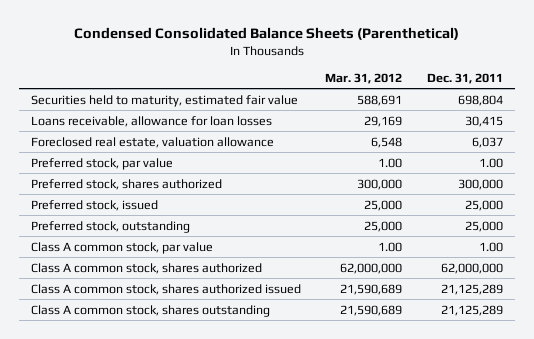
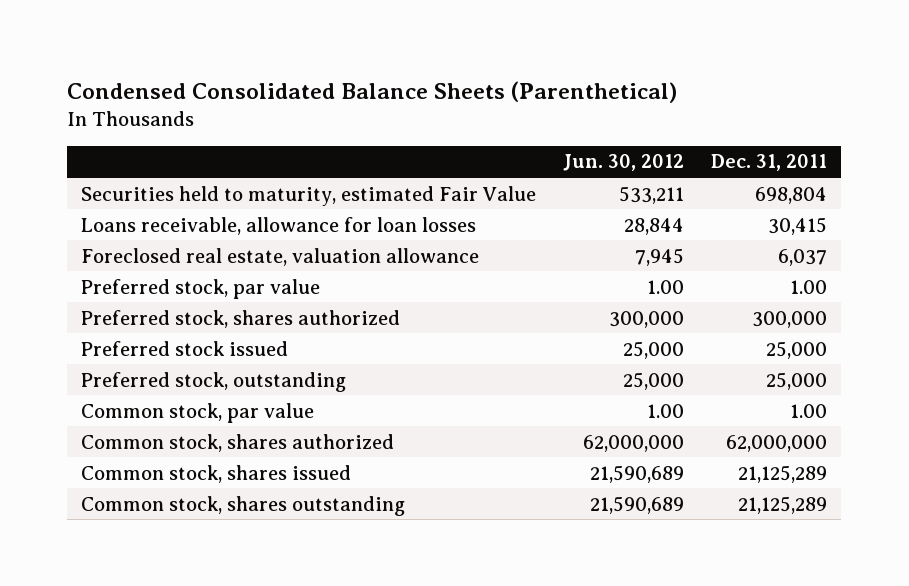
[325,72,403,84] Mar. 31, 2012 -> none
none -> [563,154,685,172] Jun. 30, 2012
[30,94,298,107] Securities held to maturity, estimated fair value -> [81,185,537,206] Securities held to maturity, estimated Fair Value
[30,199,158,211] Preferred stock, issued -> [81,340,289,356] Preferred stock issued
[30,241,213,254] Class A common stock, par value -> [81,402,315,423] Common stock, par value
[30,262,262,274] Class A common stock, shares authorized -> [81,433,395,452] Common stock, shares authorized
[30,283,301,295] Class A common stock, shares authorized issued -> [81,464,352,483] Common stock, shares issued
[30,304,270,317] Class A common stock, shares outstanding -> [81,495,406,516] Common stock, shares outstanding

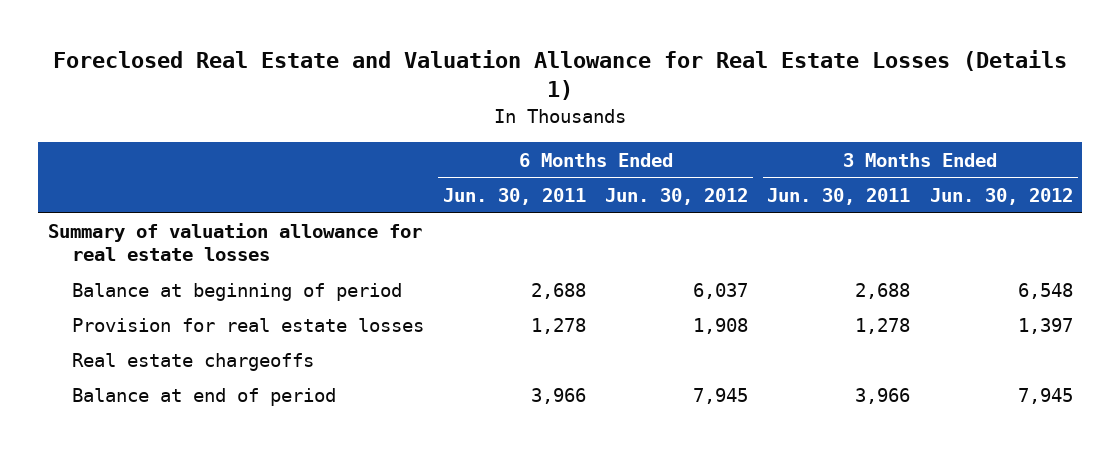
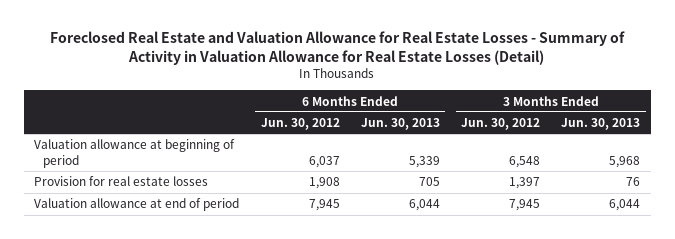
[53,49,1068,101] Foreclosed Real Estate and Valuation Allowance for Real Estate Losses (Details 1) -> [50,30,626,65] Foreclosed Real Estate and Valuation Allowance for Real Estate Losses - Summary of Activity in Valuation Allowance for Real Estate Losses (Detail)
[443,187,587,205] Jun. 30, 2011 -> none
[767,187,911,205] Jun. 30, 2011 -> none
none -> [360,118,440,131] Jun. 30, 2013
none -> [561,118,641,131] Jun. 30, 2013
[47,222,422,261] Summary of valuation allowance for real estate losses -> none
[71,282,402,301] Balance at beginning of period -> [34,139,236,168] Valuation allowance at beginning of period
[71,352,314,371] Real estate chargeoffs -> none
[71,387,336,406] Balance at end of period -> [34,198,240,212] Valuation allowance at end of period

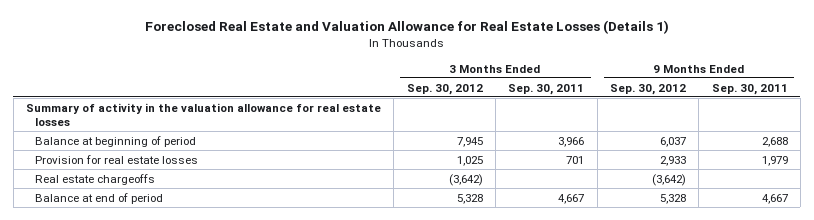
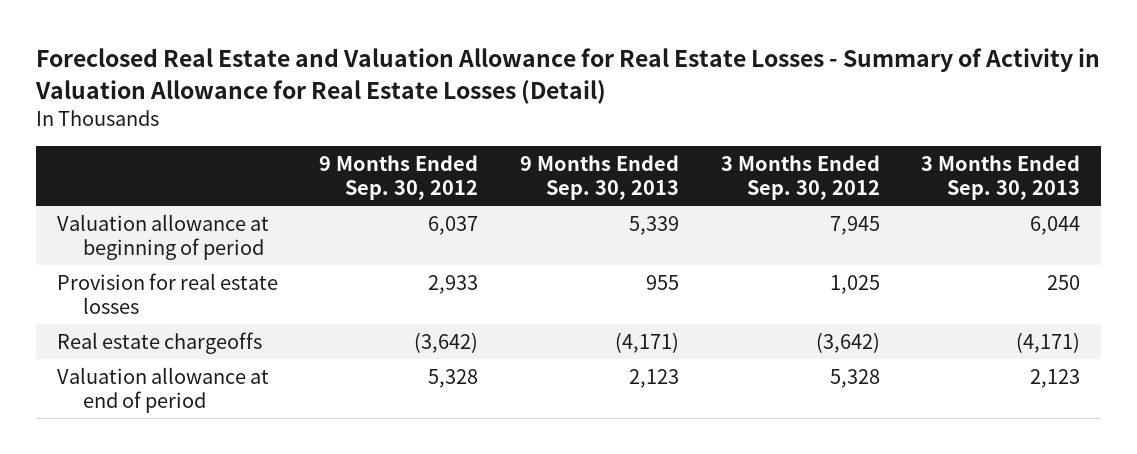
[144,20,669,35] Foreclosed Real Estate and Valuation Allowance for Real Estate Losses (Details 1) -> [35,48,1101,104] Foreclosed Real Estate and Valuation Allowance for Real Estate Losses - Summary of Activity in Valuation Allowance for Real Estate Losses (Detail)
[508,83,585,95] Sep. 30, 2011 -> none
[711,83,788,95] Sep. 30, 2011 -> none
none -> [520,154,680,200] 9 Months Ended Sep. 30, 2013
none -> [921,154,1081,200] 3 Months Ended Sep. 30, 2013
[26,102,382,126] Summary of activity in the valuation allowance for real estate losses -> none
[34,135,196,147] Balance at beginning of period -> [56,213,269,260] Valuation allowance at beginning of period
[34,192,163,204] Balance at end of period -> [56,366,269,413] Valuation allowance at end of period

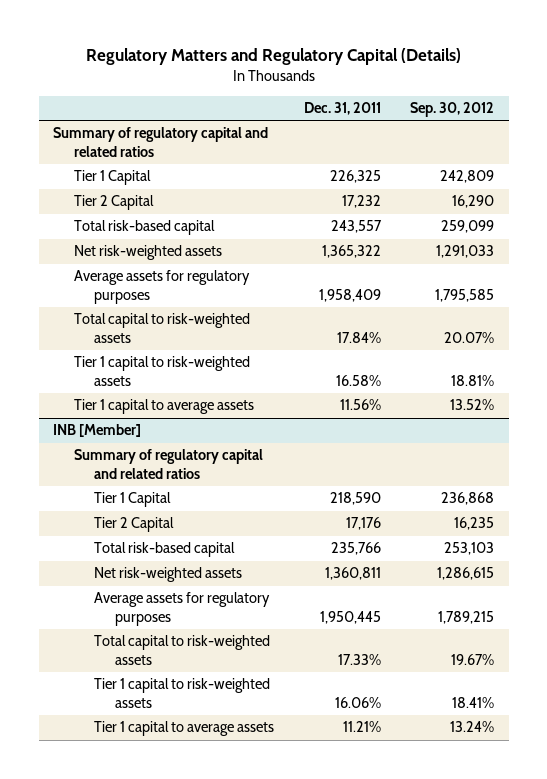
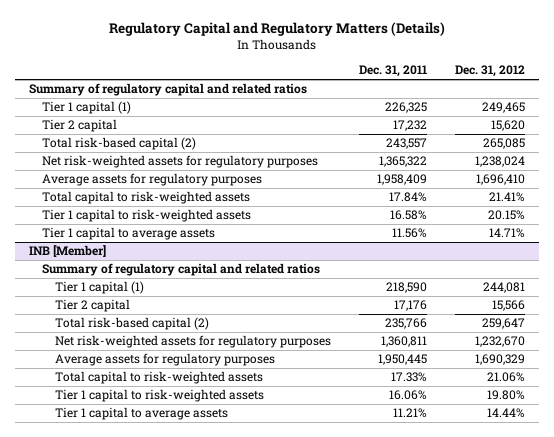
[85,48,461,66] Regulatory Matters and Regulatory Capital (Details) -> [108,22,445,37] Regulatory Capital and Regulatory Matters (Details)
[409,102,494,118] Sep. 30, 2012 -> none
none -> [454,65,525,78] Dec. 31, 2012
[73,170,151,186] Tier 1 Capital -> [41,101,131,115] Tier 1 capital (1)
[73,195,154,211] Tier 2 Capital -> [41,119,117,133] Tier 2 capital
[73,220,215,236] Total risk-based capital -> [41,137,196,151] Total risk-based capital (2)
[73,245,222,261] Net risk-weighted assets -> [41,155,318,169] Net risk-weighted assets for regulatory purposes
[94,492,172,508] Tier 1 Capital -> [54,281,144,295] Tier 1 capital (1)
[94,517,175,533] Tier 2 Capital -> [54,299,130,313] Tier 2 capital
[94,542,236,558] Total risk-based capital -> [54,317,209,331] Total risk-based capital (2)
[94,567,243,583] Net risk-weighted assets -> [54,335,331,349] Net risk-weighted assets for regulatory purposes

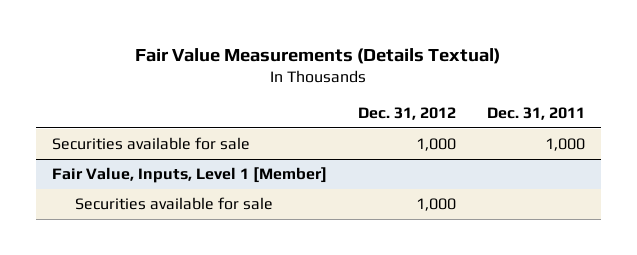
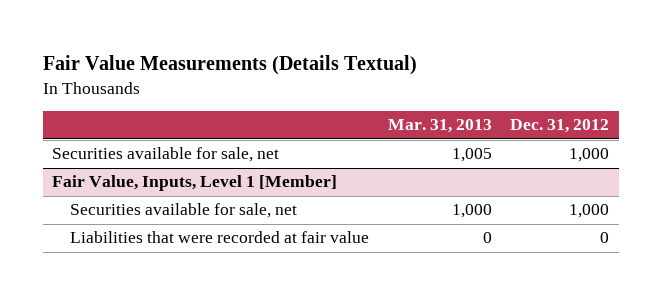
[487,107,586,121] Dec. 31, 2011 -> none
none -> [387,119,492,134] Mar. 31, 2013
[51,136,250,150] Securities available for sale -> [52,147,280,163] Securities available for sale, net
[74,196,273,210] Securities available for sale -> [69,203,297,219] Securities available for sale, net
none -> [69,231,369,244] Liabilities that were recorded at fair value

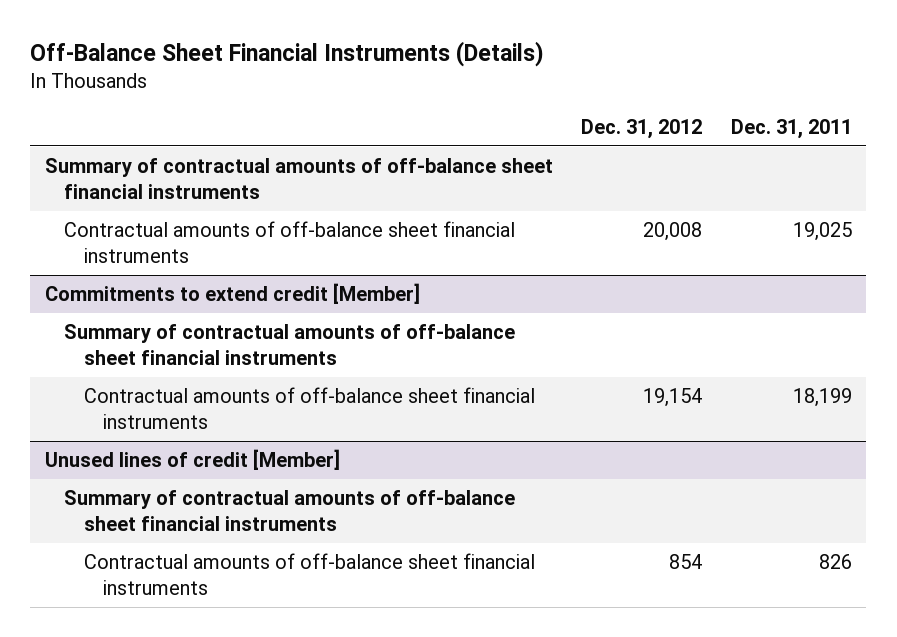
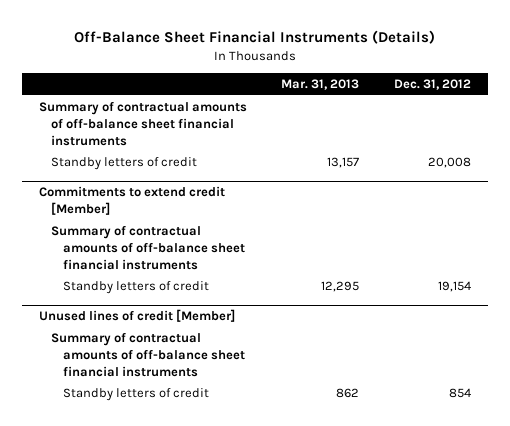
[730,118,852,139] Dec. 31, 2011 -> none
none -> [281,79,360,91] Mar. 31, 2013
[64,221,516,263] Contractual amounts of off-balance sheet financial instruments -> [51,156,198,170] Standby letters of credit
[83,387,535,429] Contractual amounts of off-balance sheet financial instruments -> [63,280,210,294] Standby letters of credit
[83,553,535,595] Contractual amounts of off-balance sheet financial instruments -> [63,387,210,401] Standby letters of credit

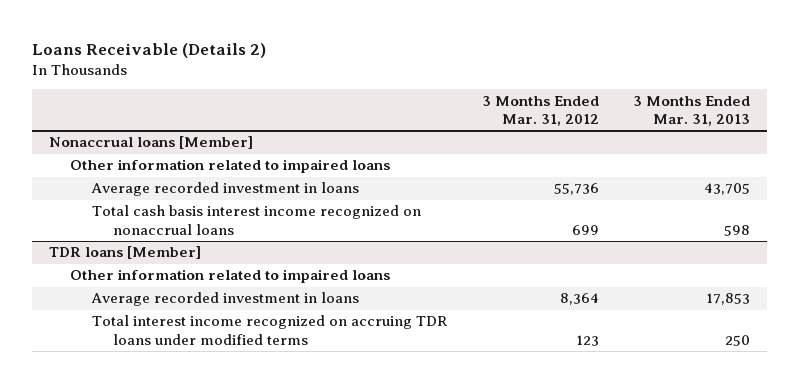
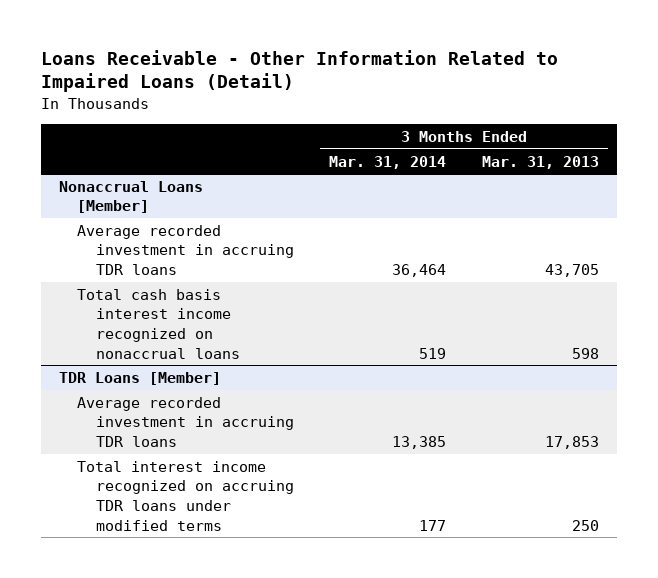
[31,42,266,58] Loans Receivable (Details 2) -> [41,49,559,93] Loans Receivable - Other Information Related to Impaired Loans (Detail)
[481,95,599,126] 3 Months Ended Mar. 31, 2012 -> none
none -> [329,155,447,169] Mar. 31, 2014
[70,159,391,174] Other information related to impaired loans -> none
[48,136,253,150] Nonaccrual loans [Member] -> [58,180,203,214] Nonaccrual Loans [Member]
[90,182,359,197] Average recorded investment in loans -> [77,224,294,276] Average recorded investment in accruing TDR loans
[70,269,391,284] Other information related to impaired loans -> none
[48,246,201,260] TDR loans [Member] -> [58,371,221,385] TDR Loans [Member]
[90,292,359,307] Average recorded investment in loans -> [77,396,294,448] Average recorded investment in accruing TDR loans

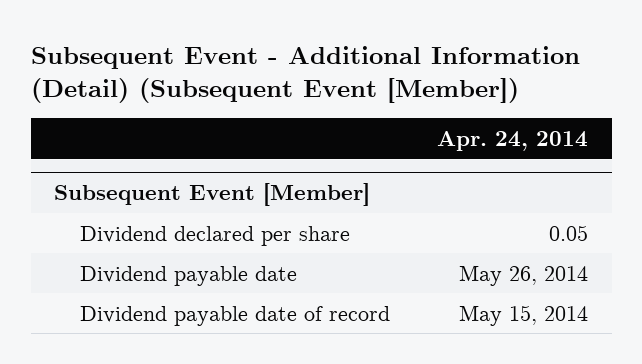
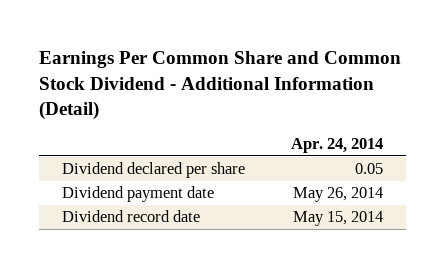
[30,45,580,104] Subsequent Event - Additional Information (Detail) (Subsequent Event [Member]) -> [38,51,401,121] Earnings Per Common Share and Common Stock Dividend - Additional Information (Detail)
[54,183,371,207] Subsequent Event [Member] -> none
[80,265,298,286] Dividend payable date -> [62,186,215,203] Dividend payment date
[80,305,391,326] Dividend payable date of record -> [62,210,201,223] Dividend record date

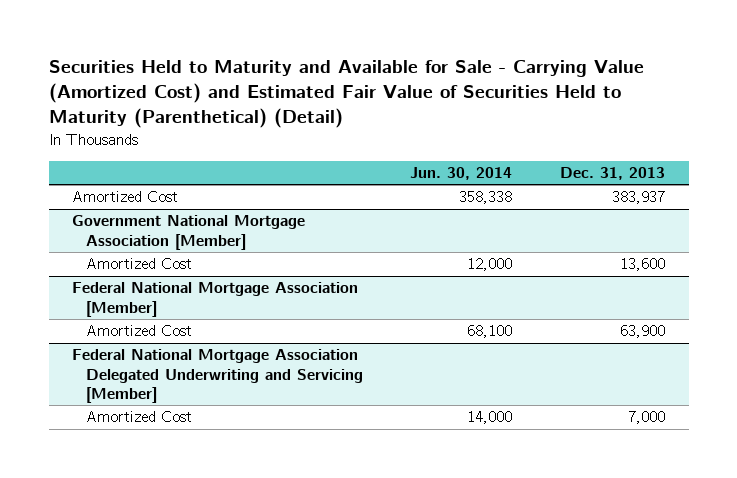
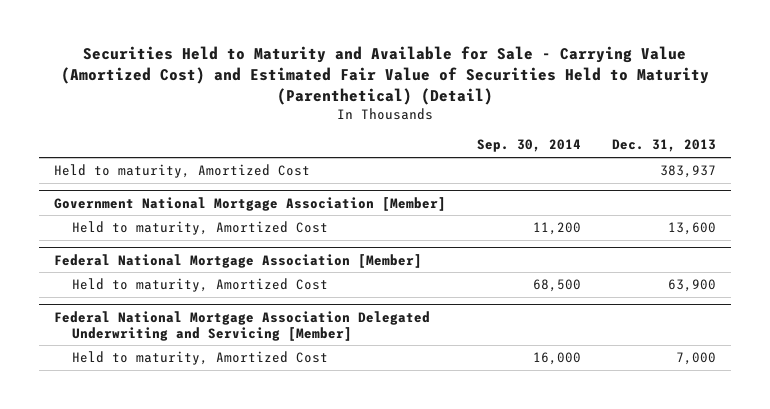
[410,166,513,180] Jun. 30, 2014 -> none
none -> [476,139,581,153] Sep. 30, 2014
[72,191,179,203] Amortized Cost -> [54,163,311,178] Held to maturity, Amortized Cost
[86,258,193,270] Amortized Cost -> [71,220,328,235] Held to maturity, Amortized Cost
[86,325,193,337] Amortized Cost -> [71,277,328,292] Held to maturity, Amortized Cost
[86,411,193,423] Amortized Cost -> [71,350,328,365] Held to maturity, Amortized Cost

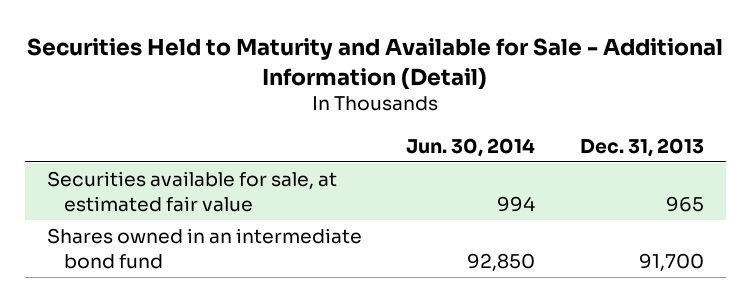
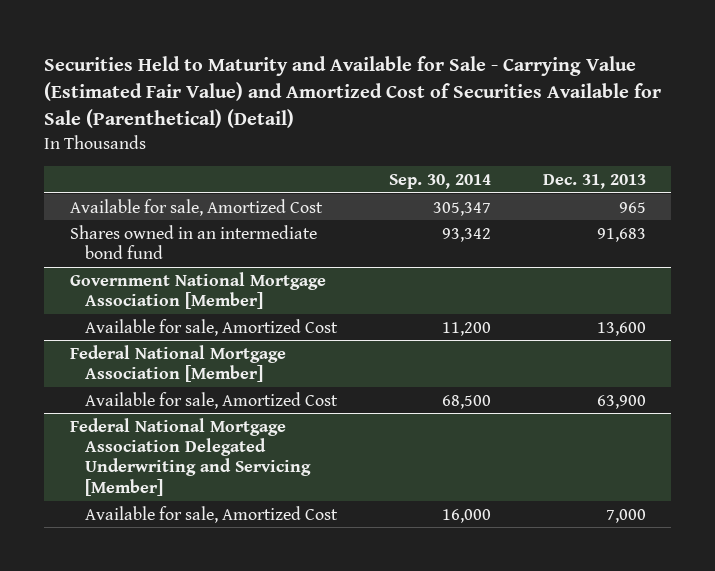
[27,37,724,90] Securities Held to Maturity and Available for Sale - Additional Information (Detail) -> [43,55,661,129] Securities Held to Maturity and Available for Sale - Carrying Value (Estimated Fair Value) and Amortized Cost of Securities Available for Sale (Parenthetical) (Detail)
[406,137,536,157] Jun. 30, 2014 -> none
none -> [388,173,491,189] Sep. 30, 2014
[47,171,338,212] Securities available for sale, at estimated fair value -> [69,198,323,216] Available for sale, Amortized Cost
[638,252,704,271] 91,700 -> [596,227,646,242] 91,683
none -> [69,271,326,310] Government National Mortgage Association [Member]
none -> [84,318,338,336] Available for sale, Amortized Cost
none -> [69,344,286,383] Federal National Mortgage Association [Member]
none -> [84,391,338,409] Available for sale, Amortized Cost
none -> [69,417,311,496] Federal National Mortgage Association Delegated Underwriting and Servicing [Member]
none -> [84,505,338,523] Available for sale, Amortized Cost

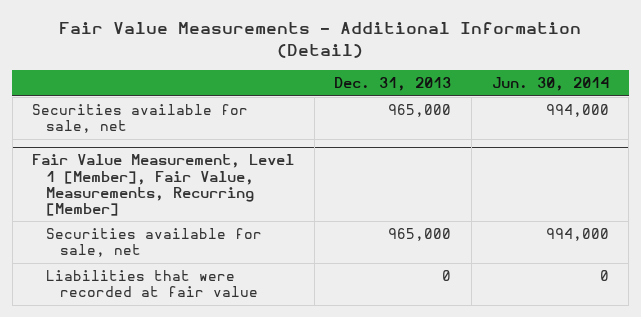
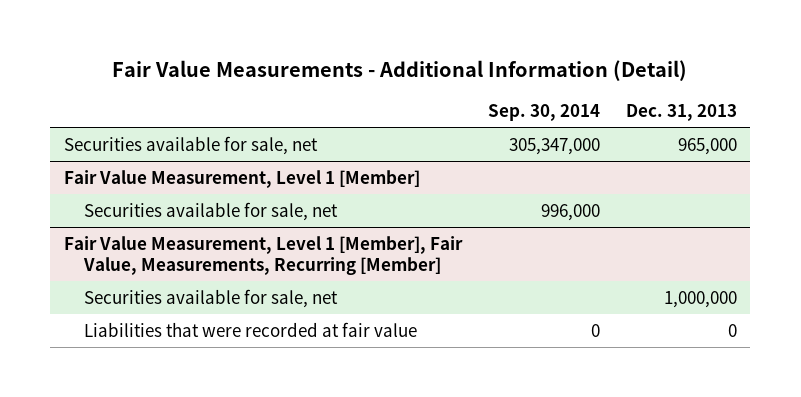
[491,77,609,92] Jun. 30, 2014 -> none
none -> [487,104,600,122] Sep. 30, 2014
none -> [63,169,420,188] Fair Value Measurement, Level 1 [Member]
none -> [83,201,338,221] Securities available for sale, net
[388,228,452,242] 965,000 -> [664,290,738,308] 1,000,000

